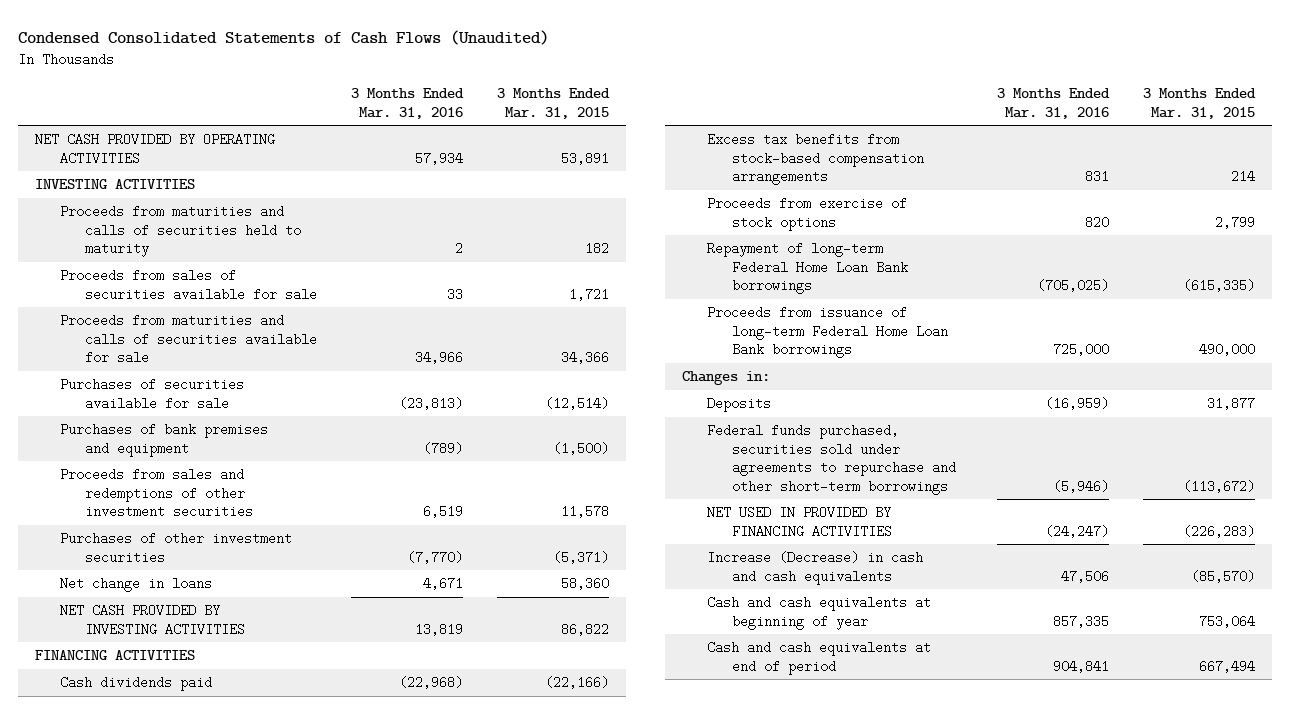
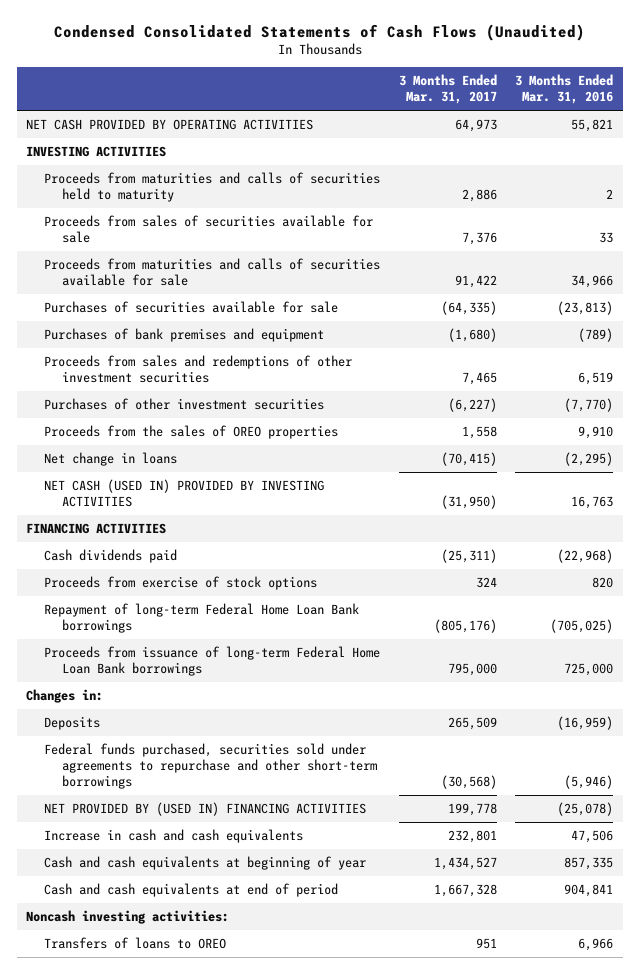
[496,88,610,119] 3 Months Ended Mar. 31, 2015 -> none
none -> [398,73,497,105] 3 Months Ended Mar. 31, 2017
[414,151,463,165] 57,934 -> [571,118,614,132] 55,821
none -> [44,424,339,439] Proceeds from the sales of OREO properties
[422,577,463,591] 4,671 -> [564,451,614,466] (2,295)
[60,604,245,636] NET CASH PROVIDED BY INVESTING ACTIVITIES -> [44,478,325,508] NET CASH (USED IN) PROVIDED BY INVESTING ACTIVITIES
[414,622,463,636] 13,819 -> [571,496,614,510] 16,763
[706,133,924,186] Excess tax benefits from stock-based compensation arrangements -> none
[706,506,892,538] NET USED IN PROVIDED BY FINANCING ACTIVITIES -> [44,801,367,816] NET PROVIDED BY (USED IN) FINANCING ACTIVITIES
[1045,524,1110,538] (24,247) -> [557,801,614,816] (25,078)
[706,551,923,585] Increase (Decrease) in cash and cash equivalents -> [44,828,304,843] Increase in cash and cash equivalents
none -> [25,909,229,924] Noncash investing activities:
none -> [44,936,227,949] Transfers of loans to OREO

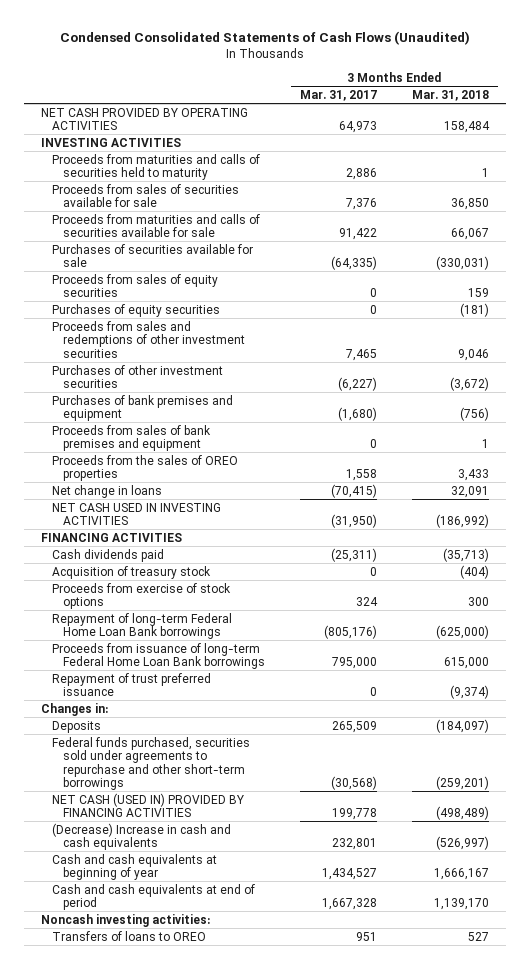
[515,73,614,105] 3 Months Ended Mar. 31, 2016 -> none
none -> [411,90,489,102] Mar. 31, 2018
none -> [52,273,219,298] Proceeds from sales of equity securities
none -> [52,303,221,317] Purchases of equity securities
[44,327,325,342] Purchases of bank premises and equipment -> [52,394,234,422] Purchases of bank premises and equipment
none -> [52,424,212,452] Proceeds from sales of bank premises and equipment
[44,478,325,508] NET CASH (USED IN) PROVIDED BY INVESTING ACTIVITIES -> [52,502,222,526] NET CASH USED IN INVESTING ACTIVITIES
none -> [52,565,212,579] Acquisition of treasury stock
none -> [52,672,212,697] Repayment of trust preferred issuance
[44,801,367,816] NET PROVIDED BY (USED IN) FINANCING ACTIVITIES -> [52,792,245,818] NET CASH (USED IN) PROVIDED BY FINANCING ACTIVITIES
[44,828,304,843] Increase in cash and cash equivalents -> [52,822,232,851] (Decrease) Increase in cash and cash equivalents

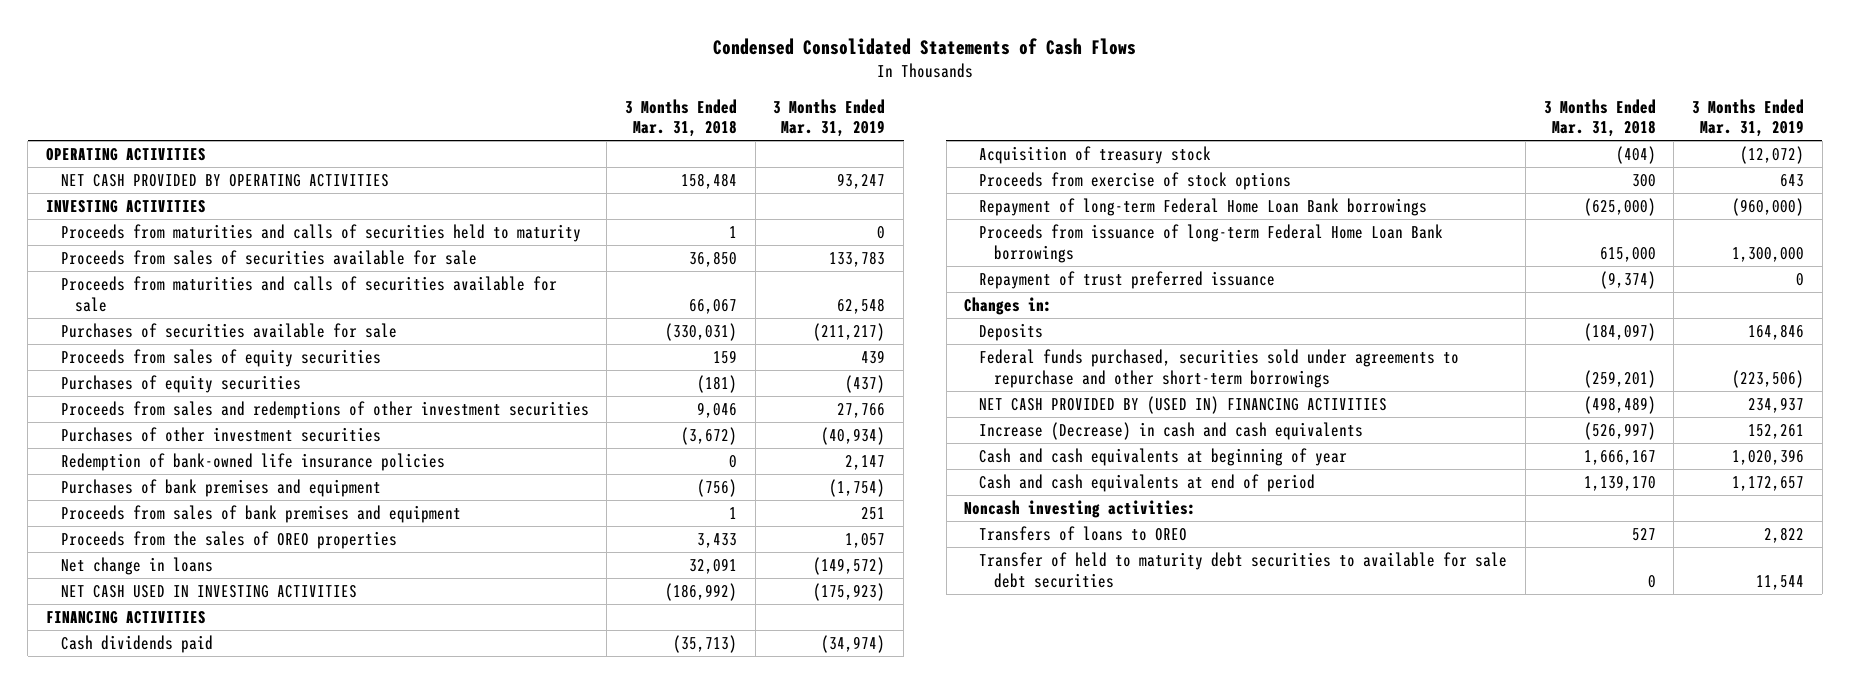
[59,31,470,46] Condensed Consolidated Statements of Cash Flows (Unaudited) -> [712,37,1136,55] Condensed Consolidated Statements of Cash Flows
[300,90,378,102] Mar. 31, 2017 -> none
none -> [773,98,886,138] 3 Months Ended Mar. 31, 2019
none -> [45,147,206,161] OPERATING ACTIVITIES
none -> [60,452,445,471] Redemption of bank-owned life insurance policies
[52,792,245,818] NET CASH (USED IN) PROVIDED BY FINANCING ACTIVITIES -> [979,395,1388,414] NET CASH PROVIDED BY (USED IN) FINANCING ACTIVITIES
[52,822,232,851] (Decrease) Increase in cash and cash equivalents -> [979,421,1364,440] Increase (Decrease) in cash and cash equivalents
none -> [979,551,1508,588] Transfer of held to maturity debt securities to available for sale debt securities

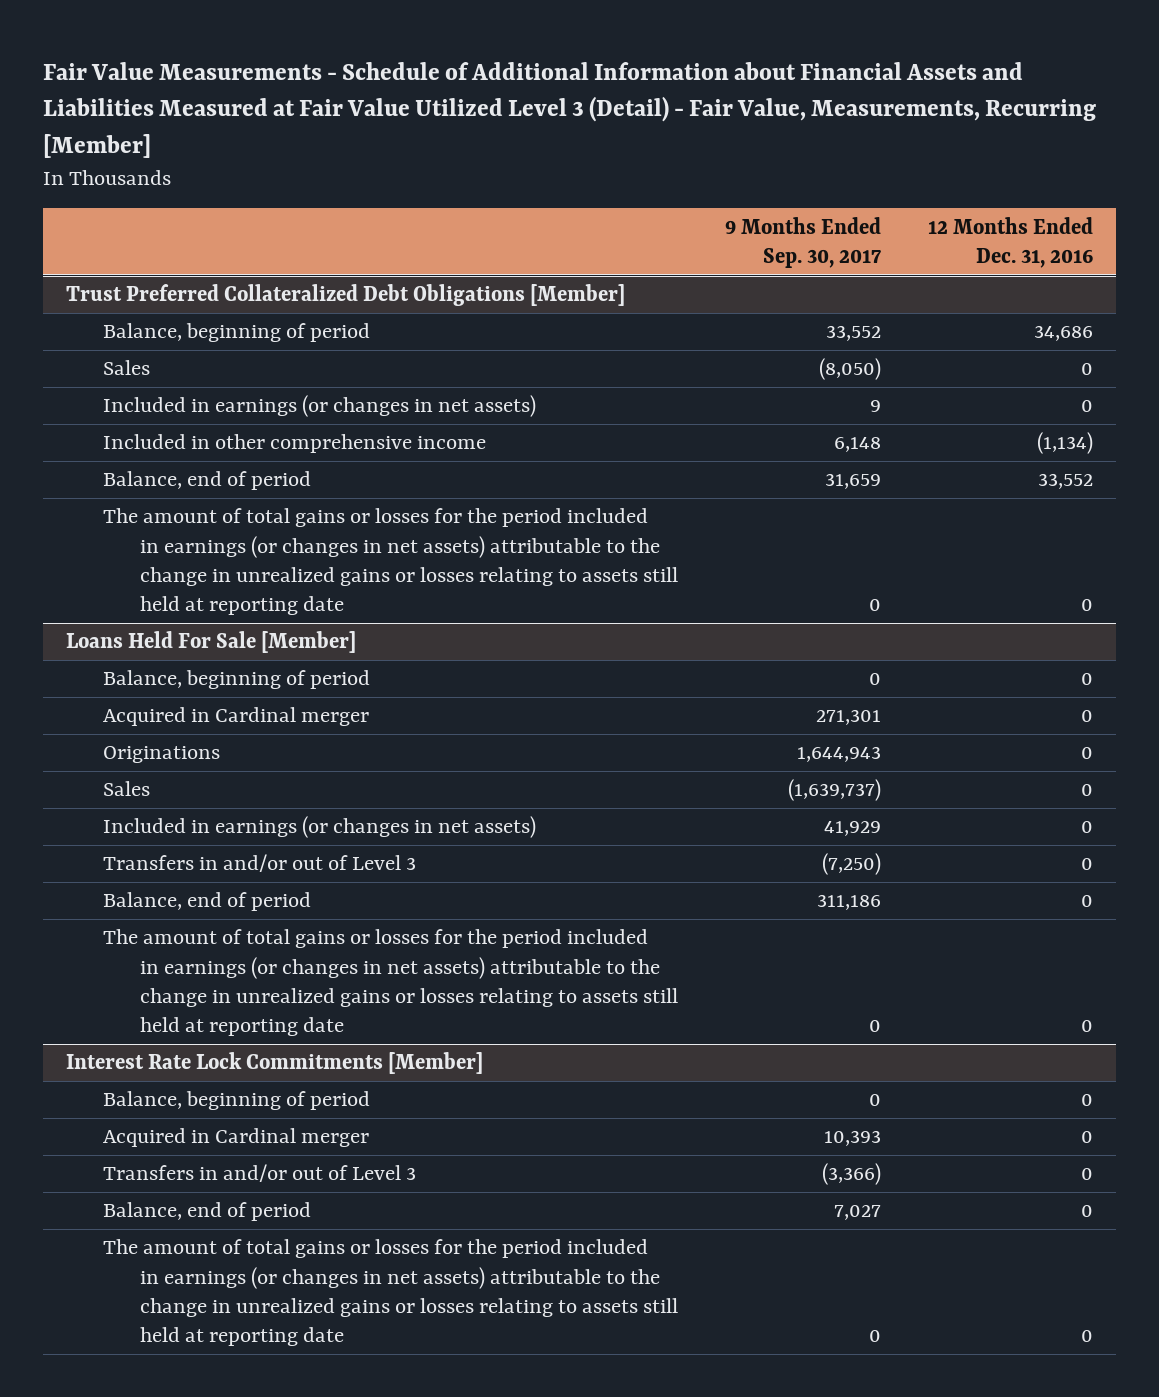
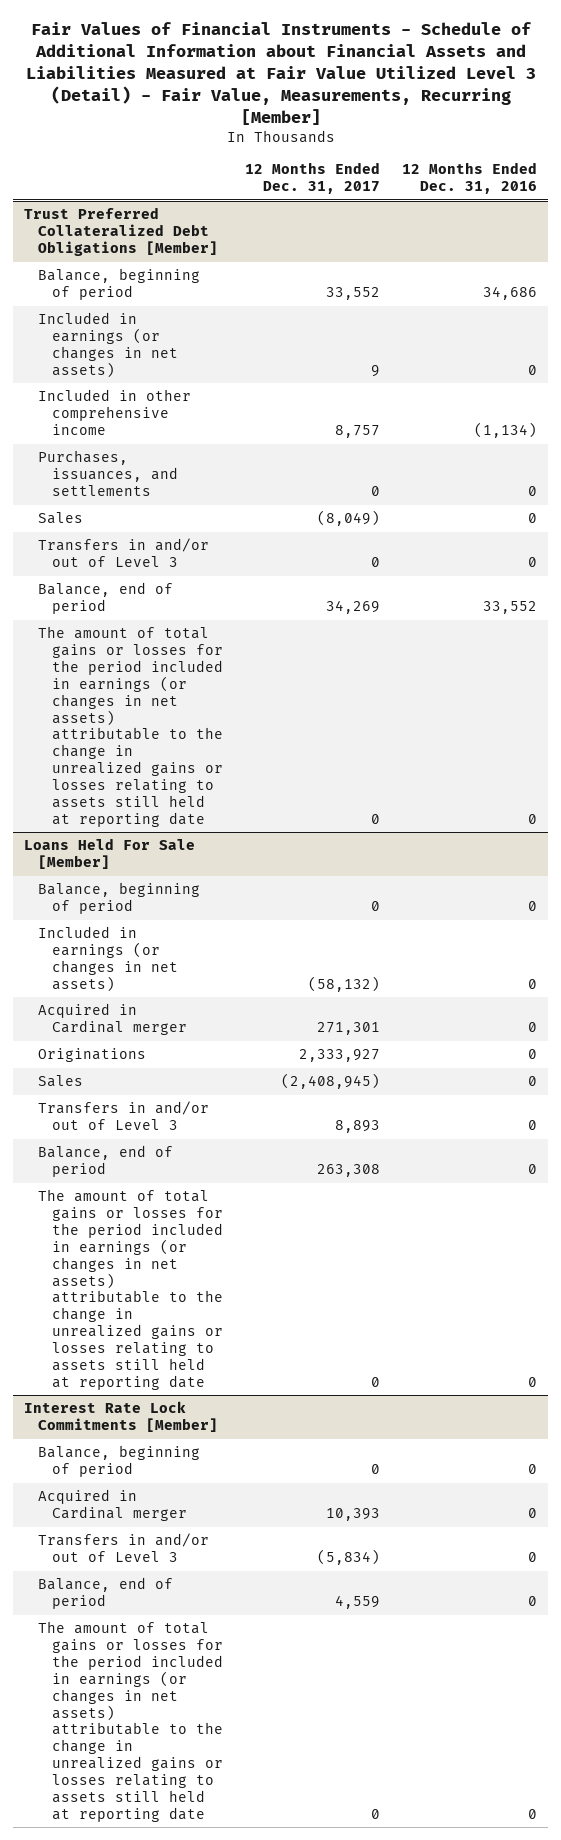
[42,61,1096,158] Fair Value Measurements - Schedule of Additional Information about Financial Assets and Liabilities Measured at Fair Value Utilized Level 3 (Detail) - Fair Value, Measurements, Recurring [Member] -> [25,21,536,125] Fair Values of Financial Instruments - Schedule of Additional Information about Financial Assets and Liabilities Measured at Fair Value Utilized Level 3 (Detail) - Fair Value, Measurements, Recurring [Member]
[725,216,882,268] 9 Months Ended Sep. 30, 2017 -> none
none -> [245,162,381,195] 12 Months Ended Dec. 31, 2017
none -> [38,450,179,497] Purchases, issuances, and settlements
[103,360,151,376] Sales -> [38,512,84,525] Sales
none -> [38,538,210,568] Transfers in and/or out of Level 3
[103,816,537,839] Included in earnings (or changes in net assets) -> [38,926,179,992] Included in earnings (or changes in net assets)

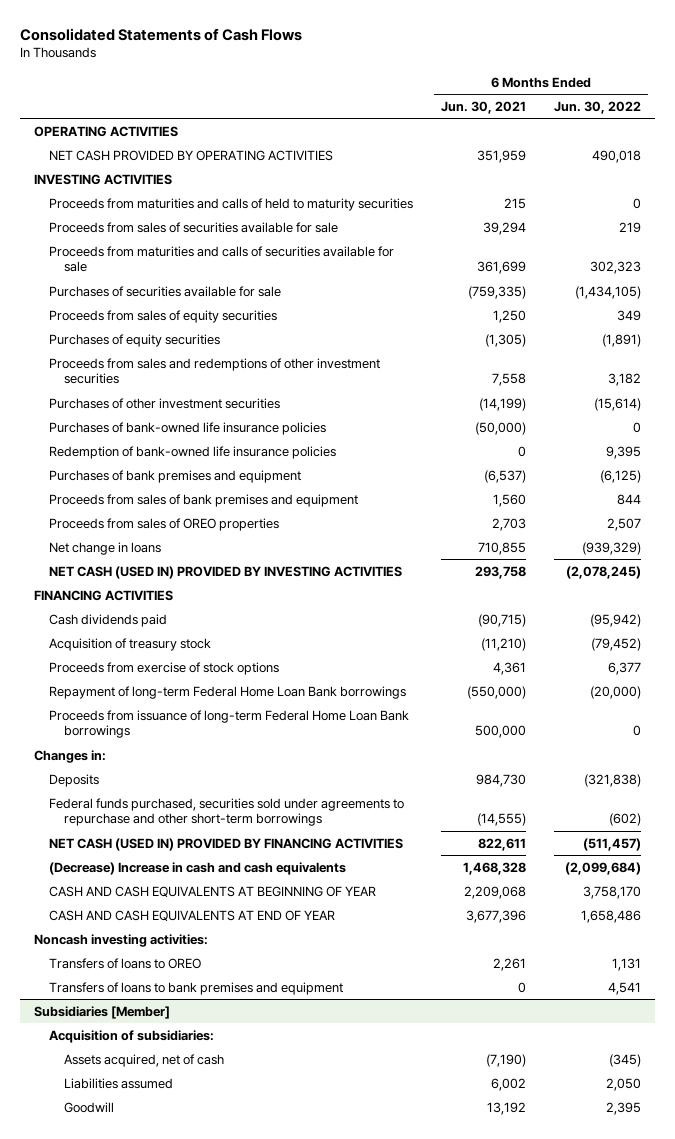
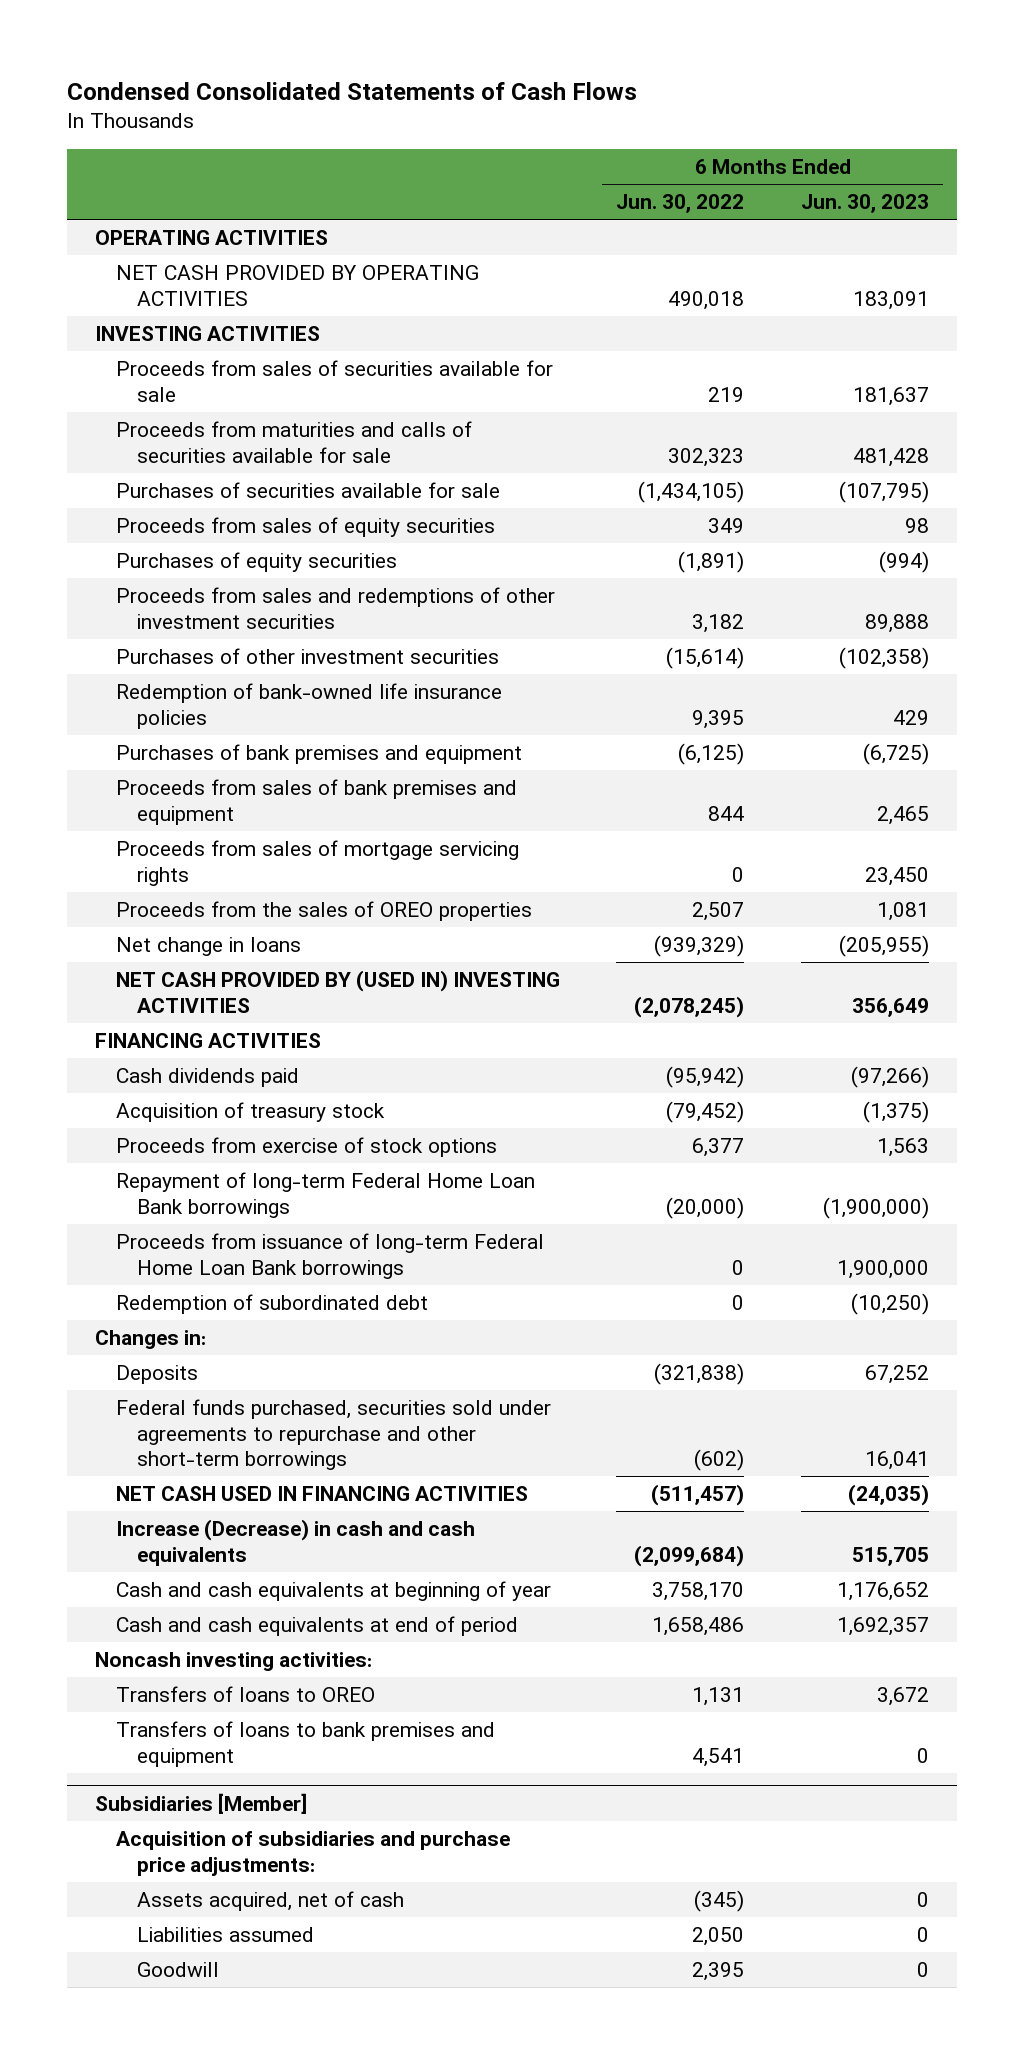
[20,28,303,42] Consolidated Statements of Cash Flows -> [66,81,637,100] Condensed Consolidated Statements of Cash Flows
[440,100,526,114] Jun. 30, 2021 -> none
none -> [800,194,929,214] Jun. 30, 2023
[48,197,413,211] Proceeds from maturities and calls of held to maturity securities -> none
[48,421,326,435] Purchases of bank-owned life insurance policies -> none
none -> [116,839,520,886] Proceeds from sales of mortgage servicing rights
[48,517,279,531] Proceeds from sales of OREO properties -> [116,900,533,921] Proceeds from the sales of OREO properties
[48,565,402,579] NET CASH (USED IN) PROVIDED BY INVESTING ACTIVITIES -> [116,969,561,1013] NET CASH PROVIDED BY (USED IN) INVESTING ACTIVITIES
none -> [116,1293,429,1314] Redemption of subordinated debt
[48,837,403,851] NET CASH (USED IN) PROVIDED BY FINANCING ACTIVITIES -> [116,1485,529,1501] NET CASH USED IN FINANCING ACTIVITIES
[48,861,346,875] (Decrease) Increase in cash and cash equivalents -> [116,1518,476,1566] Increase (Decrease) in cash and cash equivalents
[48,885,376,897] CASH AND CASH EQUIVALENTS AT BEGINNING OF YEAR -> [116,1580,552,1601] Cash and cash equivalents at beginning of year
[48,909,335,921] CASH AND CASH EQUIVALENTS AT END OF YEAR -> [116,1615,519,1636] Cash and cash equivalents at end of period
[48,1029,214,1043] Acquisition of subsidiaries: -> [116,1830,511,1876] Acquisition of subsidiaries and purchase price adjustments:

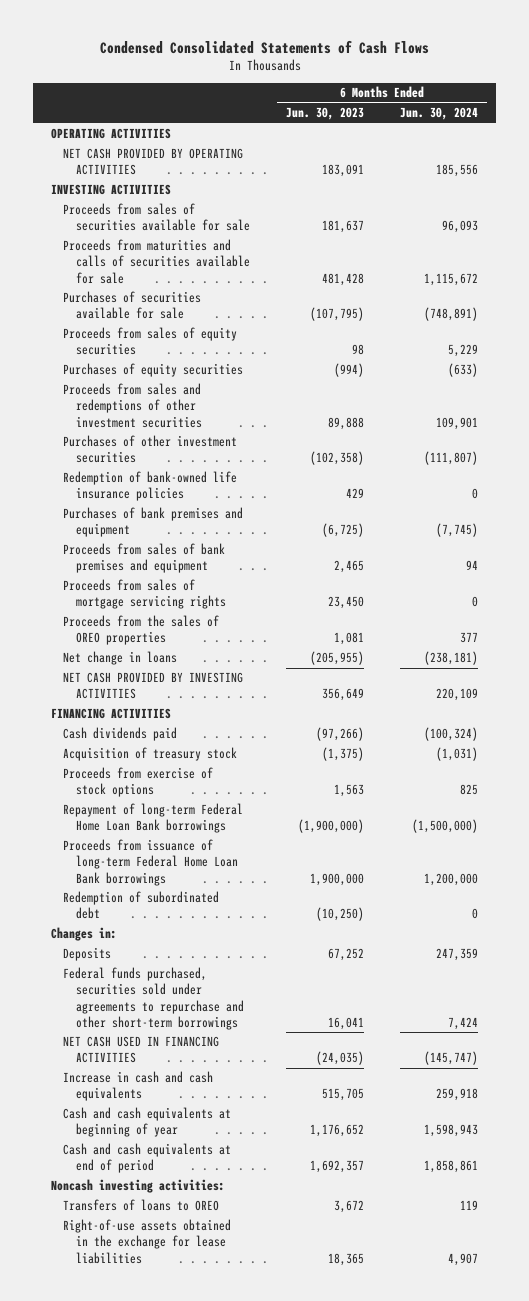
[616,194,745,214] Jun. 30, 2022 -> none
none -> [400,107,479,121] Jun. 30, 2024
[116,969,561,1013] NET CASH PROVIDED BY (USED IN) INVESTING ACTIVITIES -> [63,672,244,700] NET CASH PROVIDED BY INVESTING ACTIVITIES
[116,1518,476,1566] Increase (Decrease) in cash and cash equivalents -> [63,1071,214,1102] Increase in cash and cash equivalents
[116,1720,496,1767] Transfers of loans to bank premises and equipment -> none
[95,1792,308,1814] Subsidiaries [Member] -> none
[116,1830,511,1876] Acquisition of subsidiaries and purchase price adjustments: -> none
[137,1890,405,1911] Assets acquired, net of cash -> none
[137,1926,315,1942] Liabilities assumed -> none
[137,1961,220,1977] Goodwill -> none
none -> [63,1219,232,1264] Right-of-use assets obtained in the exchange for lease liabilities

